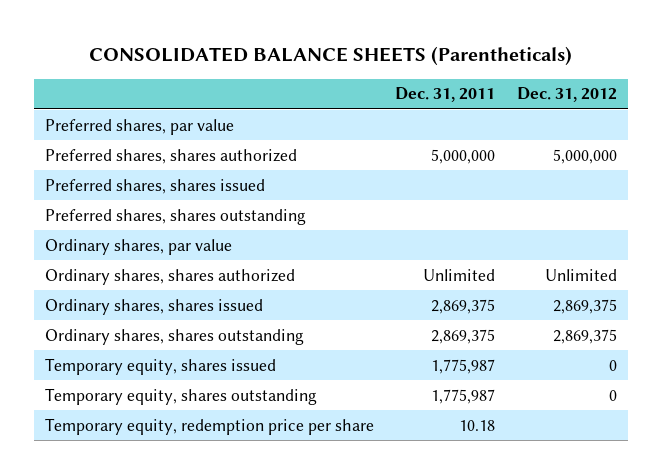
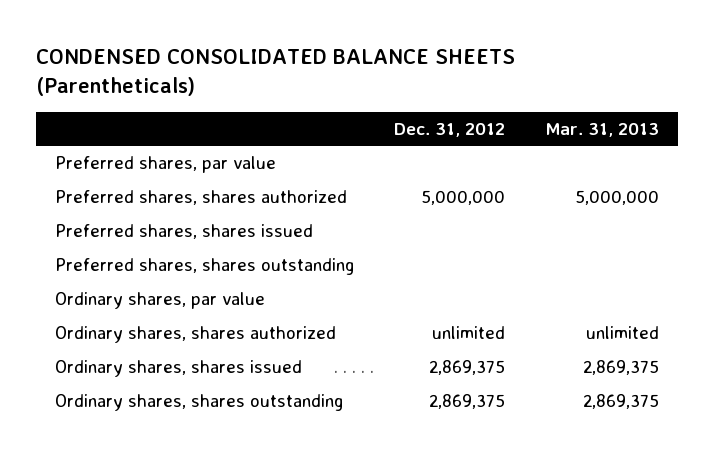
[88,46,572,67] CONSOLIDATED BALANCE SHEETS (Parentheticals) -> [35,49,515,97] CONDENSED CONSOLIDATED BALANCE SHEETS (Parentheticals)
[395,87,496,103] Dec. 31, 2011 -> none
none -> [544,122,659,137] Mar. 31, 2013
[544,268,617,281] Unlimited -> [431,326,505,340] unlimited
[44,357,276,375] Temporary equity, shares issued -> none
[44,387,317,405] Temporary equity, shares outstanding -> none
[44,417,374,435] Temporary equity, redemption price per share -> none

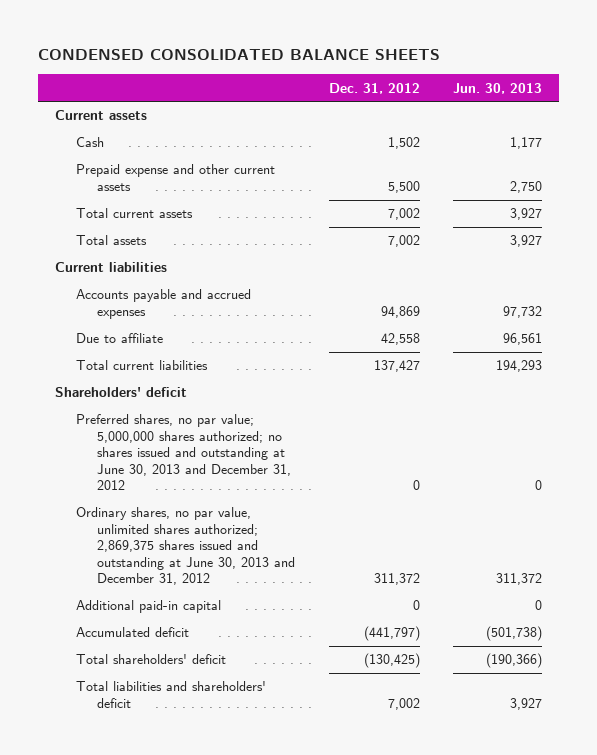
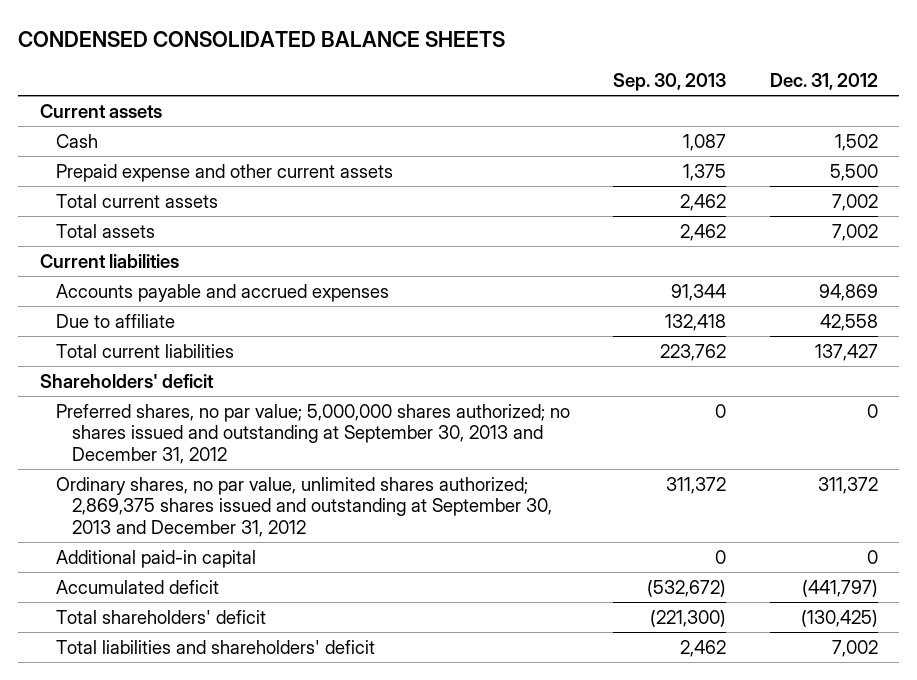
[453,82,543,94] Jun. 30, 2013 -> none
none -> [613,72,727,91] Sep. 30, 2013
[75,414,292,491] Preferred shares, no par value; 5,000,000 shares authorized; no shares issued and outstanding at June 30, 2013 and December 31, 2012 -> [55,403,570,465] Preferred shares, no par value; 5,000,000 shares authorized; no shares issued and outstanding at September 30, 2013 and December 31, 2012
[75,507,296,586] Ordinary shares, no par value, unlimited shares authorized; 2,869,375 shares issued and outstanding at June 30, 2013 and December 31, 2012 -> [55,476,552,538] Ordinary shares, no par value, unlimited shares authorized; 2,869,375 shares issued and outstanding at September 30, 2013 and December 31, 2012

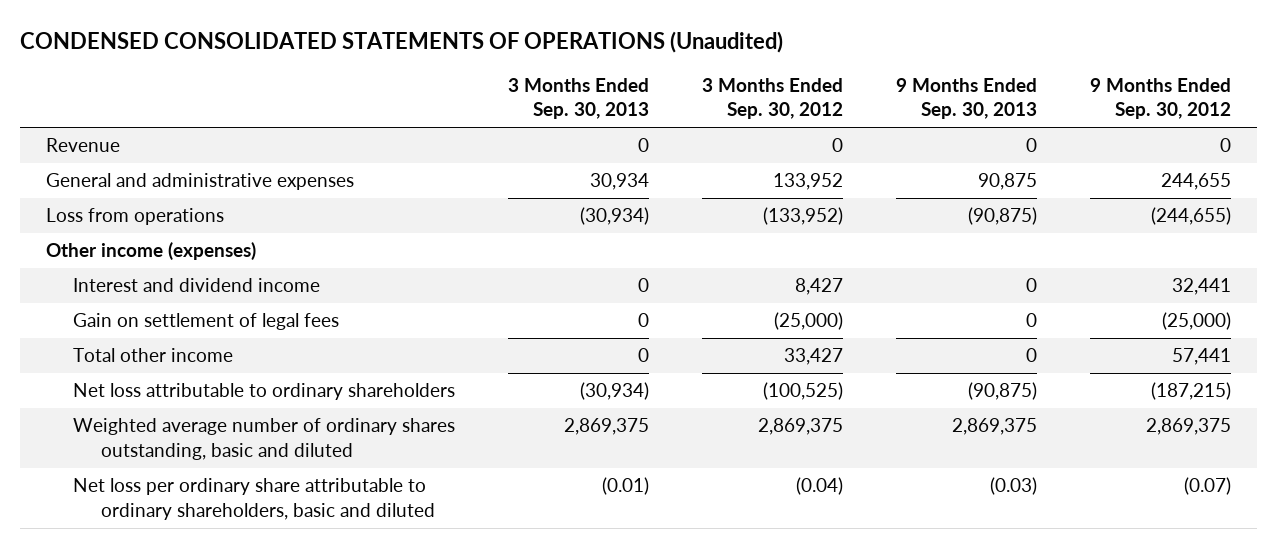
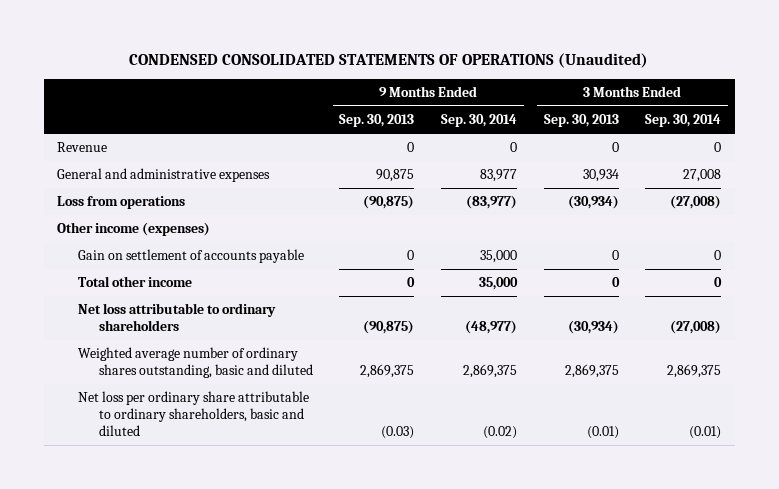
[702,78,844,120] 3 Months Ended Sep. 30, 2012 -> none
[1089,78,1231,120] 9 Months Ended Sep. 30, 2012 -> none
none -> [441,114,518,128] Sep. 30, 2014
none -> [645,114,722,128] Sep. 30, 2014
[73,278,321,293] Interest and dividend income -> none
[73,313,340,331] Gain on settlement of legal fees -> [77,249,304,264] Gain on settlement of accounts payable

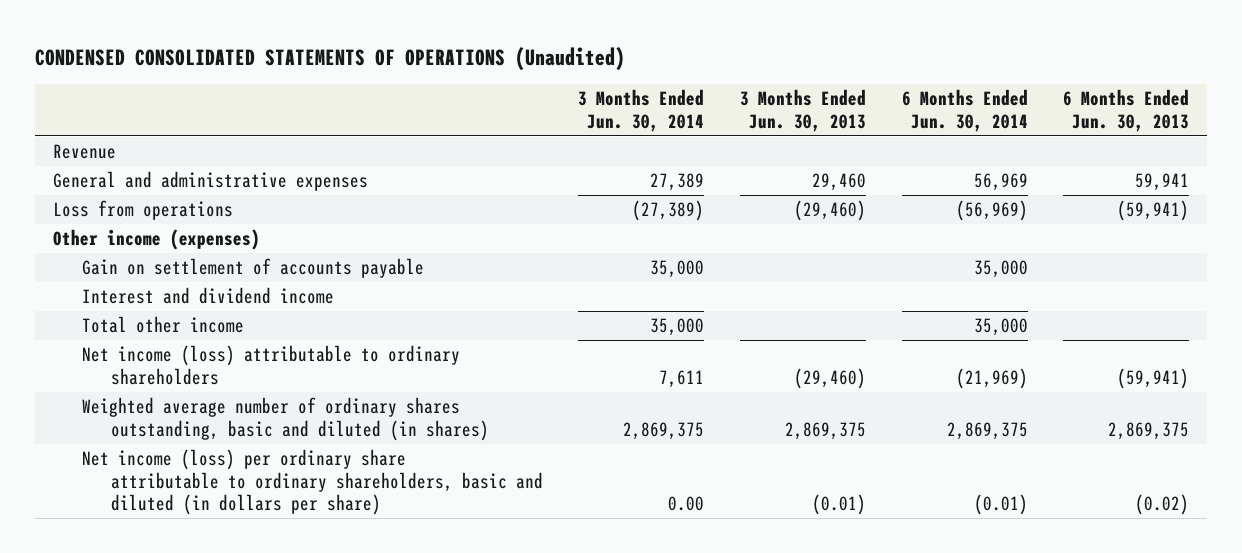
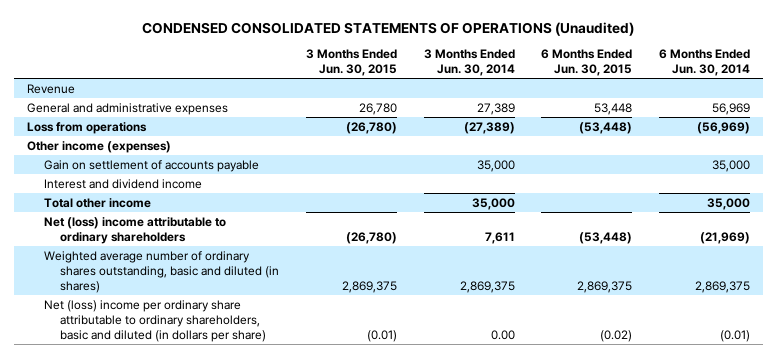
[740,89,867,132] 3 Months Ended Jun. 30, 2013 -> none
[1063,89,1190,132] 6 Months Ended Jun. 30, 2013 -> none
none -> [306,49,398,77] 3 Months Ended Jun. 30, 2015
none -> [541,49,633,77] 6 Months Ended Jun. 30, 2015
[81,345,460,385] Net income (loss) attributable to ordinary shareholders -> [43,216,226,244] Net (loss) income attributable to ordinary shareholders
[81,449,543,516] Net income (loss) per ordinary share attributable to ordinary shareholders, basic and diluted (in dollars per share) -> [43,299,267,342] Net (loss) income per ordinary share attributable to ordinary shareholders, basic and diluted (in dollars per share)

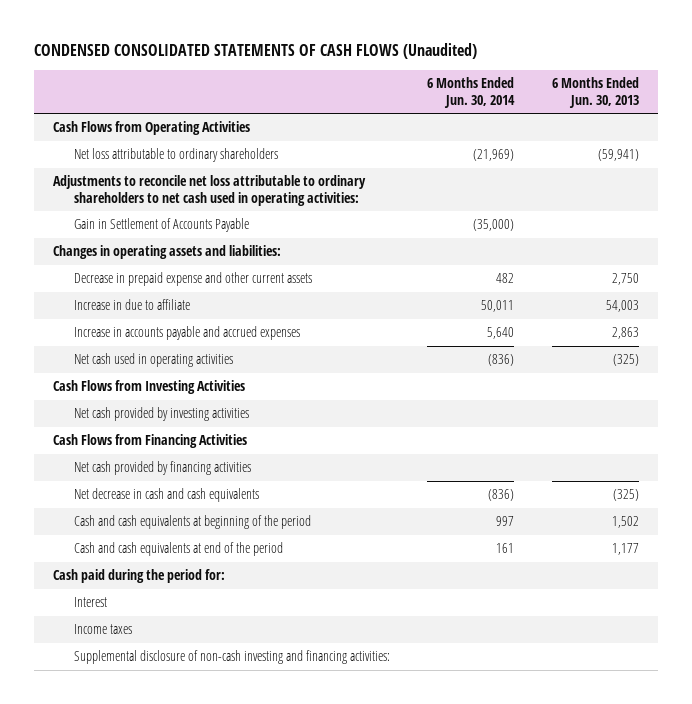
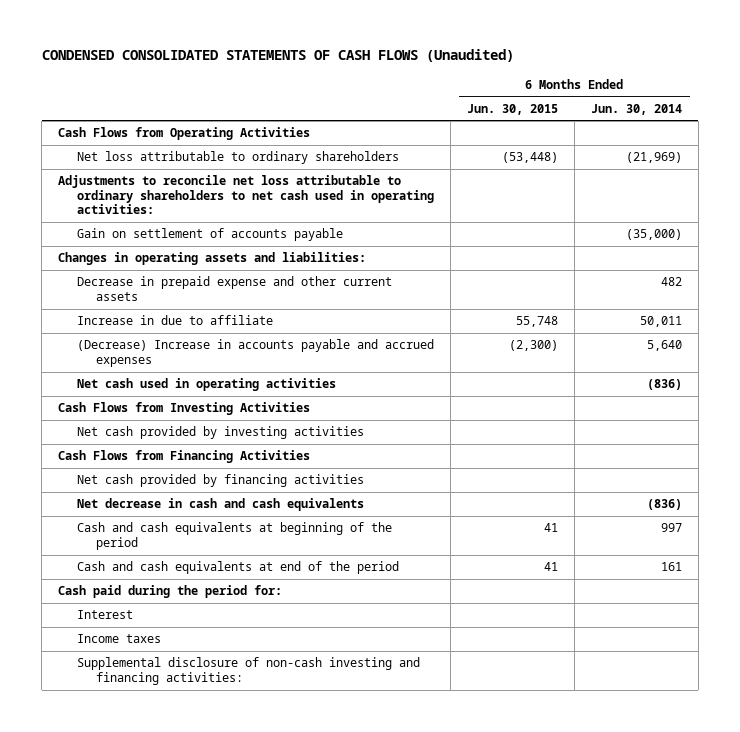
[552,77,640,109] 6 Months Ended Jun. 30, 2013 -> none
none -> [466,103,558,115] Jun. 30, 2015
[73,218,249,233] Gain in Settlement of Accounts Payable -> [76,228,343,242] Gain on settlement of accounts payable
[73,326,300,341] Increase in accounts payable and accrued expenses -> [76,339,434,367] (Decrease) Increase in accounts payable and accrued expenses

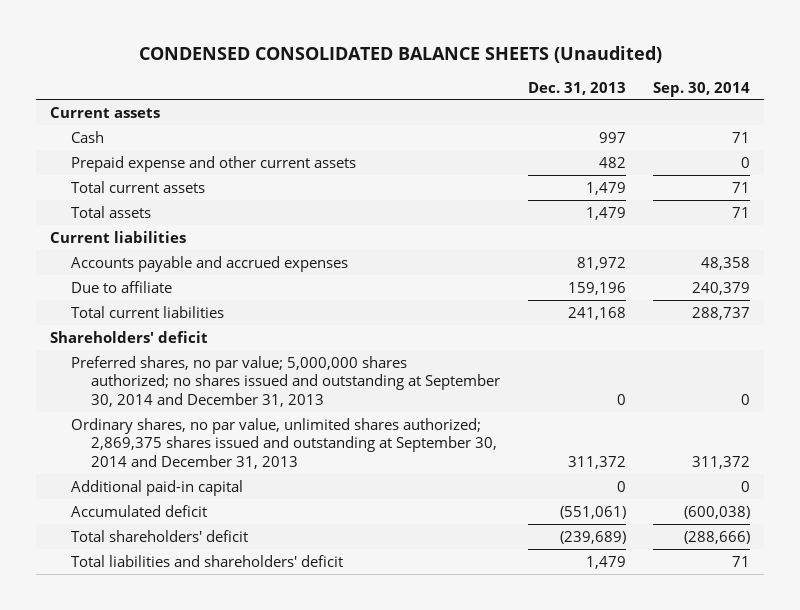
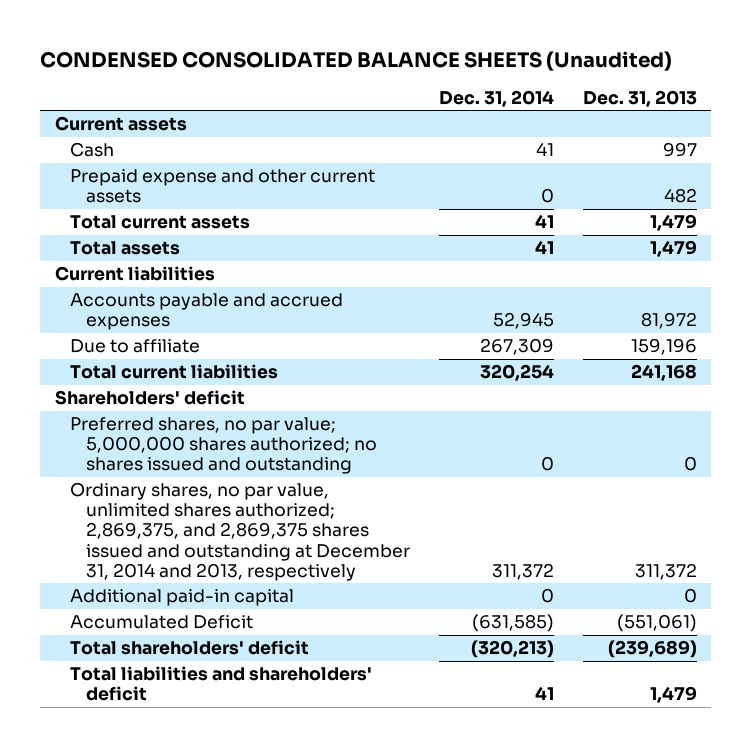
[653,81,751,97] Sep. 30, 2014 -> none
none -> [439,89,555,107] Dec. 31, 2014
[70,355,501,408] Preferred shares, no par value; 5,000,000 shares authorized; no shares issued and outstanding at September 30, 2014 and December 31, 2013 -> [70,417,378,475] Preferred shares, no par value; 5,000,000 shares authorized; no shares issued and outstanding
[70,417,498,470] Ordinary shares, no par value, unlimited shares authorized; 2,869,375 shares issued and outstanding at September 30, 2014 and December 31, 2013 -> [70,482,411,581] Ordinary shares, no par value, unlimited shares authorized; 2,869,375, and 2,869,375 shares issued and outstanding at December 31, 2014 and 2013, respectively
[70,504,207,517] Accumulated deficit -> [70,615,254,630] Accumulated Deficit

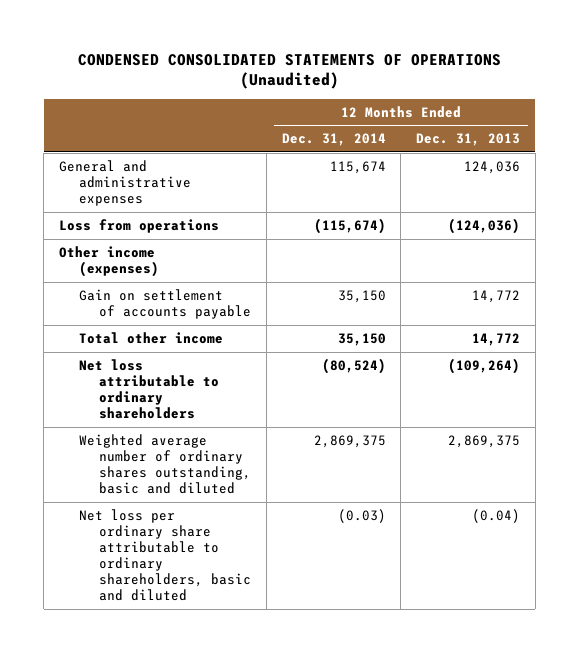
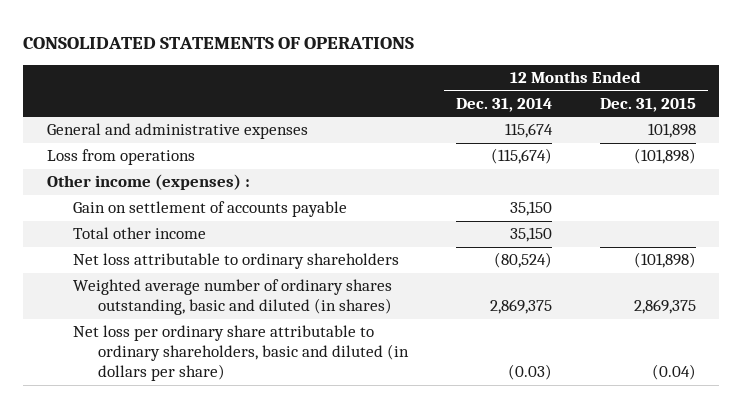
[77,53,501,90] CONDENSED CONSOLIDATED STATEMENTS OF OPERATIONS (Unaudited) -> [23,36,415,49] CONSOLIDATED STATEMENTS OF OPERATIONS
[415,133,520,147] Dec. 31, 2013 -> none
none -> [599,98,696,113] Dec. 31, 2015
[59,245,160,278] Other income (expenses) -> [47,174,251,191] Other income (expenses) :
[79,433,252,495] Weighted average number of ordinary shares outstanding, basic and diluted -> [72,279,393,316] Weighted average number of ordinary shares outstanding, basic and diluted (in shares)
[79,508,252,602] Net loss per ordinary share attributable to ordinary shareholders, basic and diluted -> [72,325,410,382] Net loss per ordinary share attributable to ordinary shareholders, basic and diluted (in dollars per share)

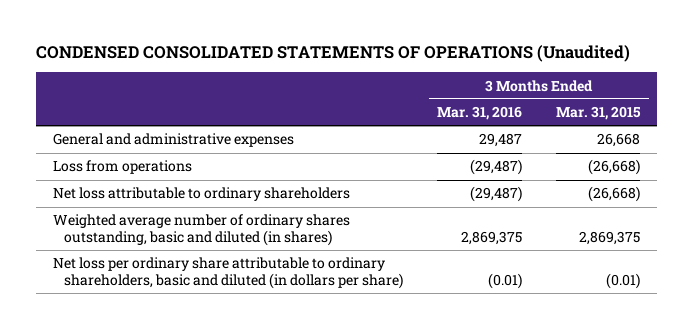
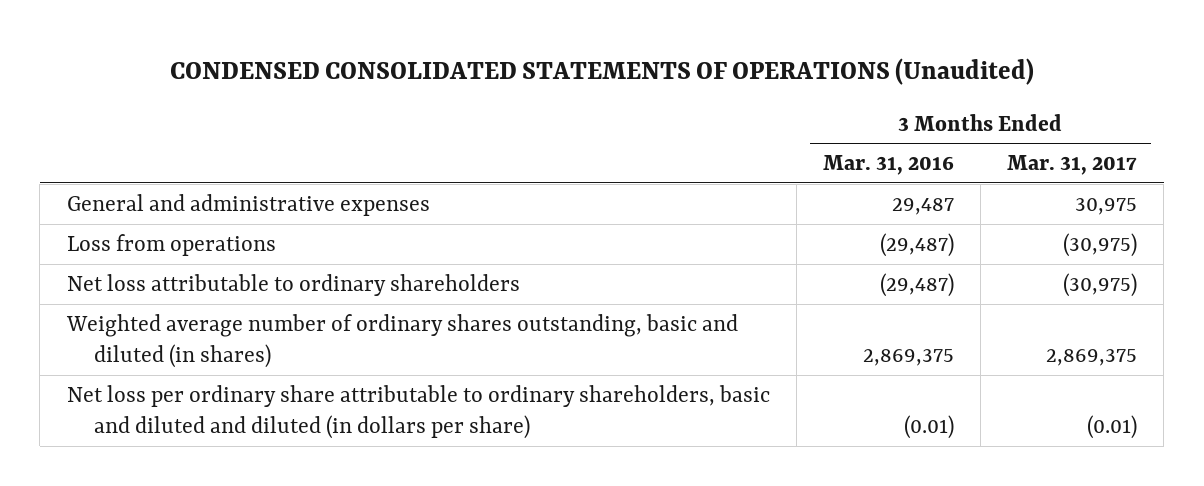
[556,106,642,121] Mar. 31, 2015 -> none
none -> [1007,155,1138,176] Mar. 31, 2017
[52,257,404,289] Net loss per ordinary share attributable to ordinary shareholders, basic and diluted (in dollars per share) -> [66,384,770,440] Net loss per ordinary share attributable to ordinary shareholders, basic and diluted and diluted (in dollars per share)

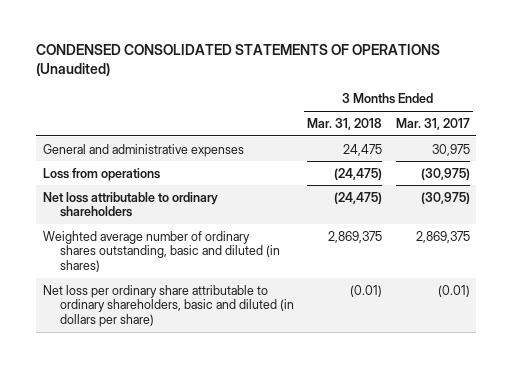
[822,155,954,176] Mar. 31, 2016 -> none
none -> [307,117,383,130] Mar. 31, 2018
[66,384,770,440] Net loss per ordinary share attributable to ordinary shareholders, basic and diluted and diluted (in dollars per share) -> [42,284,294,328] Net loss per ordinary share attributable to ordinary shareholders, basic and diluted (in dollars per share)

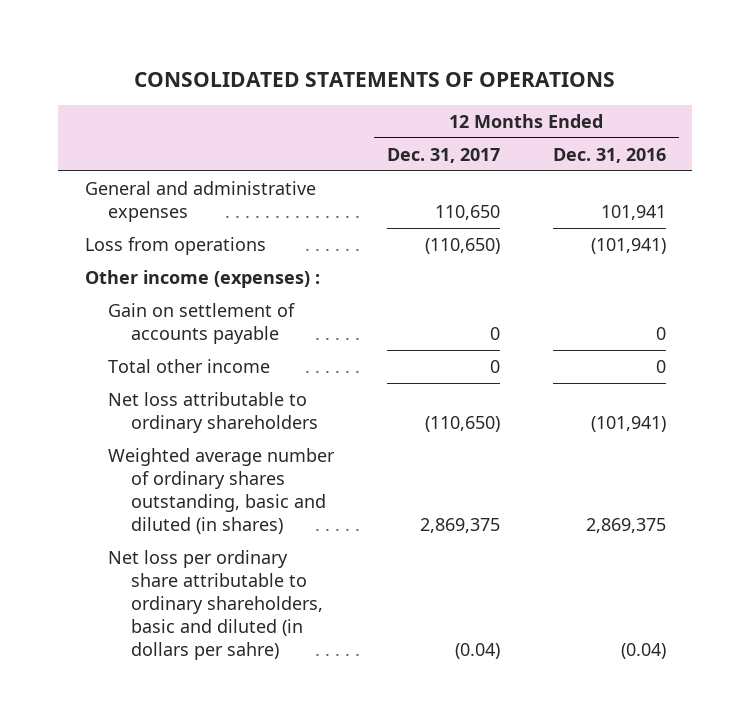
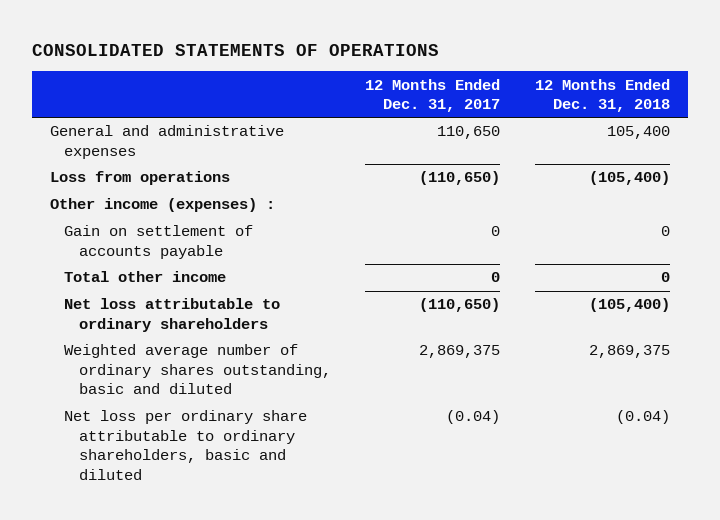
[552,147,666,163] Dec. 31, 2016 -> none
none -> [535,78,671,113] 12 Months Ended Dec. 31, 2018
[108,448,336,535] Weighted average number of ordinary shares outstanding, basic and diluted (in shares) -> [64,344,331,395] Weighted average number of ordinary shares outstanding, basic and diluted
[108,550,324,661] Net loss per ordinary share attributable to ordinary shareholders, basic and diluted (in dollars per sahre) -> [64,410,308,480] Net loss per ordinary share attributable to ordinary shareholders, basic and diluted

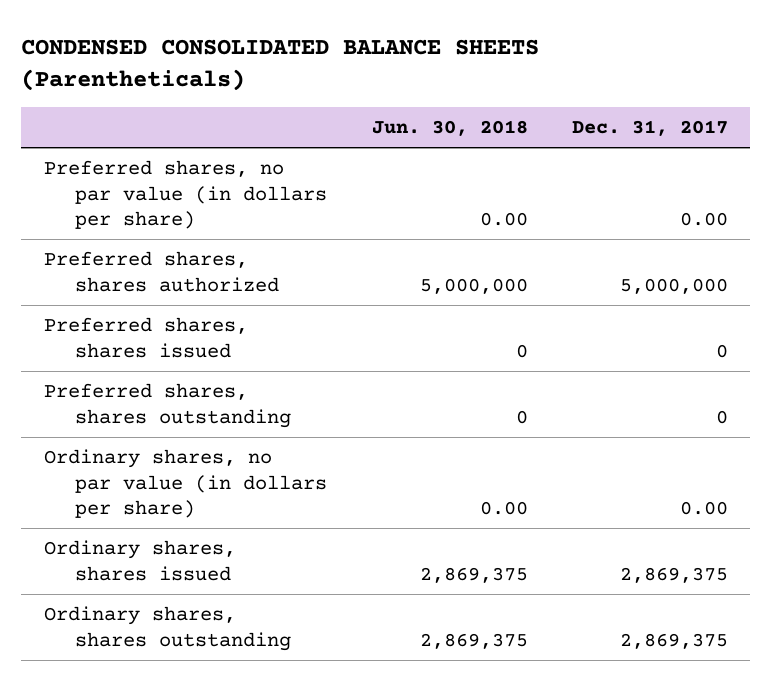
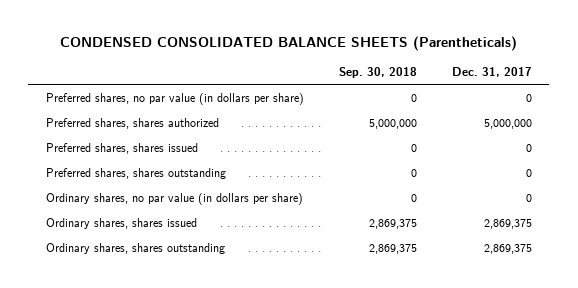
[371,119,528,136] Jun. 30, 2018 -> none
none -> [338,67,417,79] Sep. 30, 2018
[679,211,728,226] 0.00 -> [525,93,532,102] 0
[679,500,728,515] 0.00 -> [525,193,532,202] 0

